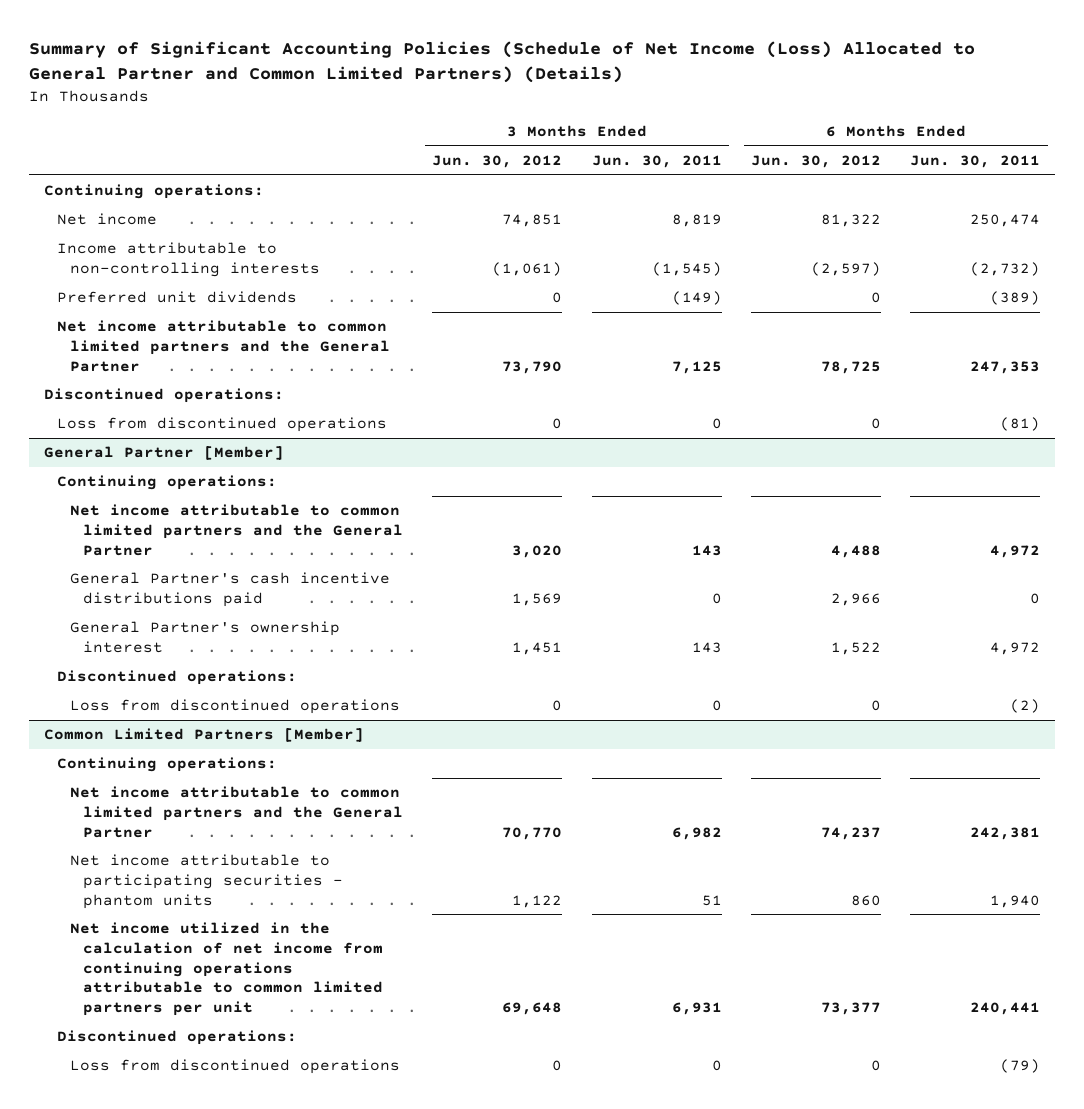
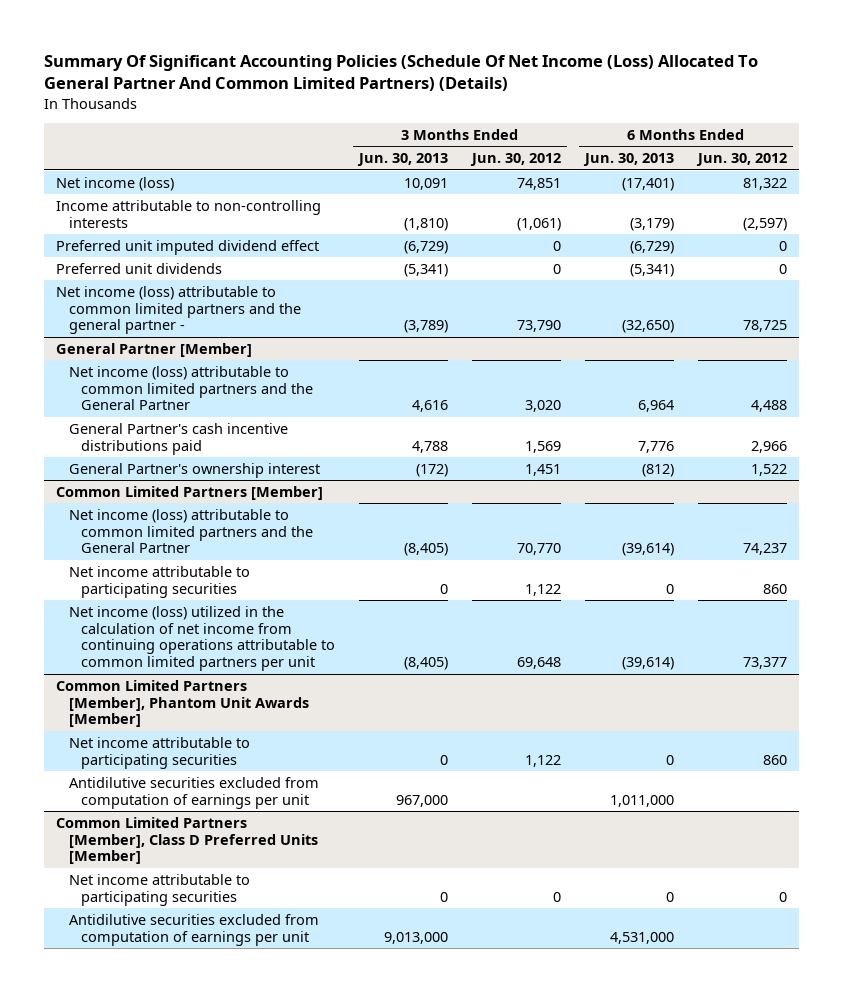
[28,40,975,83] Summary of Significant Accounting Policies (Schedule of Net Income (Loss) Allocated to General Partner and Common Limited Partners) (Details) -> [44,54,759,92] Summary Of Significant Accounting Policies (Schedule Of Net Income (Loss) Allocated To General Partner And Common Limited Partners) (Details)
[591,154,722,168] Jun. 30, 2011 -> none
[910,154,1041,168] Jun. 30, 2011 -> none
none -> [357,153,449,167] Jun. 30, 2013
none -> [583,153,675,167] Jun. 30, 2013
[43,184,264,200] Continuing operations: -> none
[56,213,157,226] Net income -> [56,176,175,191] Net income (loss)
none -> [56,239,320,255] Preferred unit imputed dividend effect
[43,388,284,404] Discontinued operations: -> none
[56,417,387,433] Loss from discontinued operations -> none
[56,320,390,372] Net income attributable to common limited partners and the General Partner -> [56,285,301,335] Net income (loss) attributable to common limited partners and the general partner -
[56,475,277,491] Continuing operations: -> none
[69,504,403,556] Net income attributable to common limited partners and the General Partner -> [68,365,314,411] Net income (loss) attributable to common limited partners and the General Partner
[56,670,297,686] Discontinued operations: -> none
[69,699,400,715] Loss from discontinued operations -> none
[56,757,277,773] Continuing operations: -> none
[56,1030,297,1046] Discontinued operations: -> none
[69,1059,400,1075] Loss from discontinued operations -> none
[69,786,403,838] Net income attributable to common limited partners and the General Partner -> [68,508,314,554] Net income (loss) attributable to common limited partners and the General Partner
[69,854,343,909] Net income attributable to participating securities - phantom units -> [68,565,250,598] Net income attributable to participating securities
[69,922,383,1017] Net income utilized in the calculation of net income from continuing operations attributable to common limited partners per unit -> [68,605,336,672] Net income (loss) utilized in the calculation of net income from continuing operations attributable to common limited partners per unit
none -> [56,679,309,728] Common Limited Partners [Member], Phantom Unit Awards [Member]
none -> [68,736,250,769] Net income attributable to participating securities
none -> [68,776,319,809] Antidilutive securities excluded from computation of earnings per unit
none -> [56,816,318,865] Common Limited Partners [Member], Class D Preferred Units [Member]
none -> [68,873,250,906] Net income attributable to participating securities
none -> [68,913,319,946] Antidilutive securities excluded from computation of earnings per unit

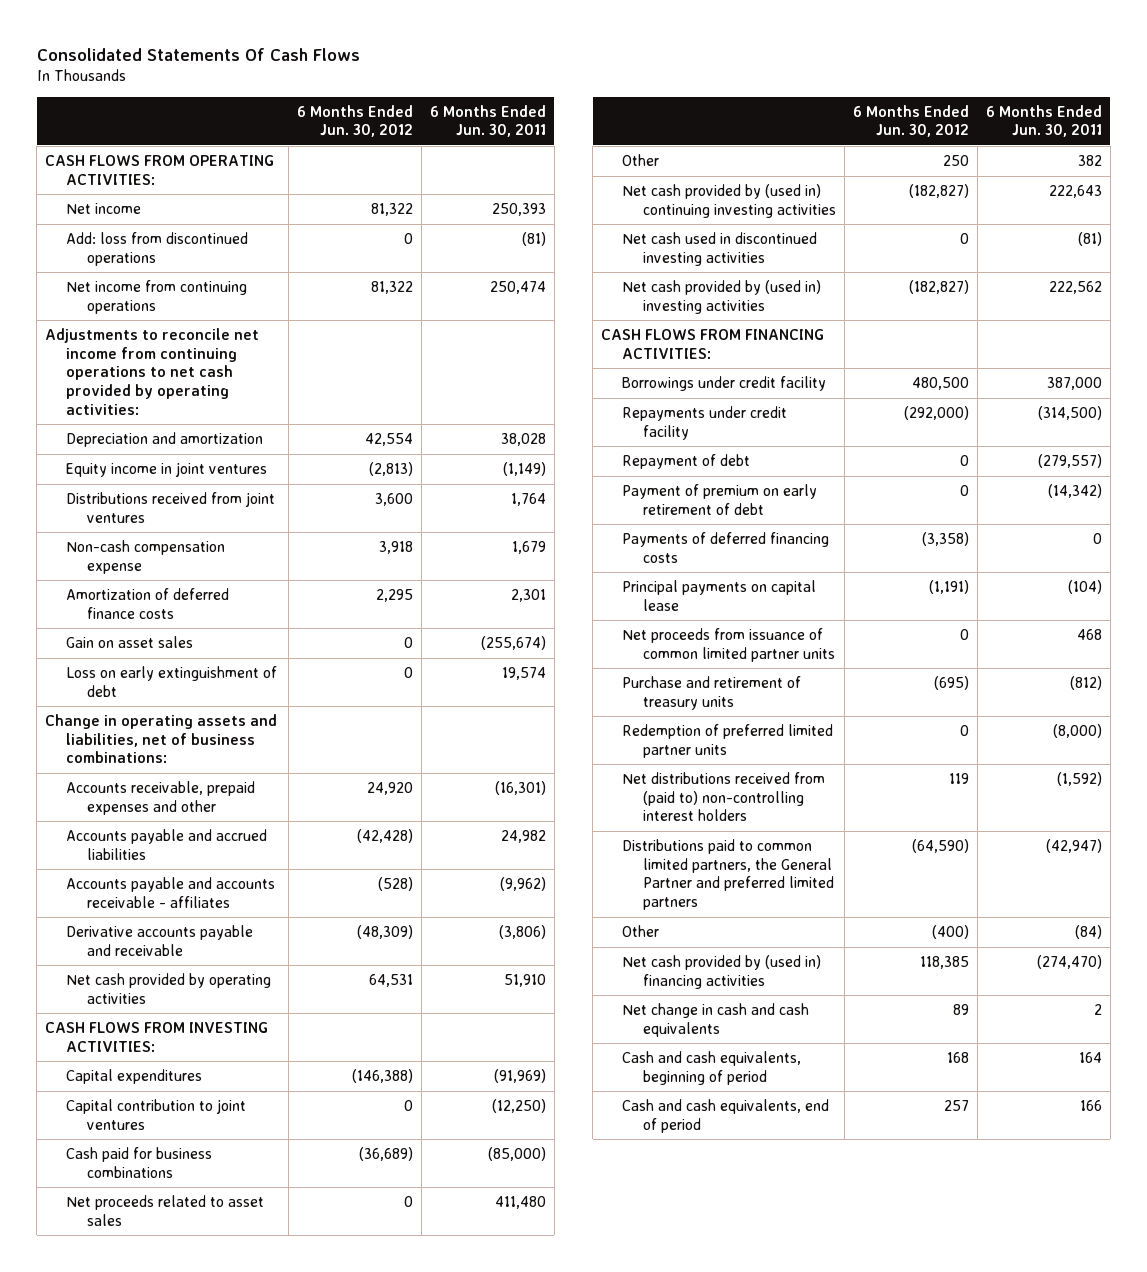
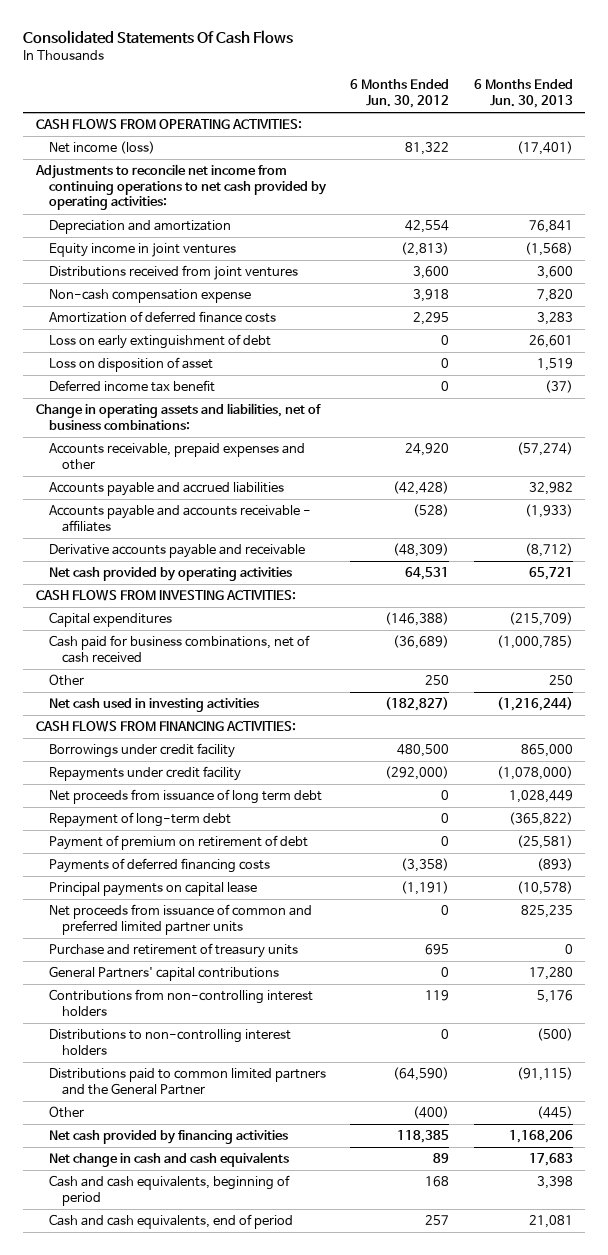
[429,104,546,138] 6 Months Ended Jun. 30, 2011 -> none
none -> [473,79,573,108] 6 Months Ended Jun. 30, 2013
[66,231,249,266] Add: loss from discontinued operations -> none
[66,279,248,314] Net income from continuing operations -> none
[66,202,142,214] Net income -> [48,141,155,155] Net income (loss)
[66,635,194,648] Gain on asset sales -> none
none -> [48,357,213,373] Loss on disposition of asset
none -> [48,380,215,393] Deferred income tax benefit
[66,1098,247,1130] Capital contribution to joint ventures -> none
[66,1194,265,1226] Net proceeds related to asset sales -> none
[66,1146,213,1178] Cash paid for business combinations -> [48,635,310,663] Cash paid for business combinations, net of cash received
[621,183,836,218] Net cash provided by (used in) continuing investing activities -> none
[621,231,817,266] Net cash used in discontinued investing activities -> none
[621,279,821,314] Net cash provided by (used in) investing activities -> [48,698,259,713] Net cash used in investing activities
none -> [48,789,322,805] Net proceeds from issuance of long term debt
[621,453,750,469] Repayment of debt -> [48,812,231,828] Repayment of long-term debt
[621,483,817,515] Payment of premium on early retirement of debt -> [48,835,308,851] Payment of premium on retirement of debt
[621,723,833,758] Redemption of preferred limited partner units -> none
[621,627,835,662] Net proceeds from issuance of common limited partner units -> [48,904,312,935] Net proceeds from issuance of common and preferred limited partner units
[933,675,969,690] (695) -> [425,944,450,956] 695
none -> [48,966,279,982] General Partners' capital contributions
[621,771,825,822] Net distributions received from (paid to) non-controlling interest holders -> [48,989,313,1016] Contributions from non-controlling interest holders
none -> [48,1029,291,1055] Distributions to non-controlling interest holders
[621,838,834,911] Distributions paid to common limited partners, the General Partner and preferred limited partners -> [48,1068,326,1095] Distributions paid to common limited partners and the General Partner
[621,954,821,989] Net cash provided by (used in) financing activities -> [48,1130,288,1145] Net cash provided by financing activities

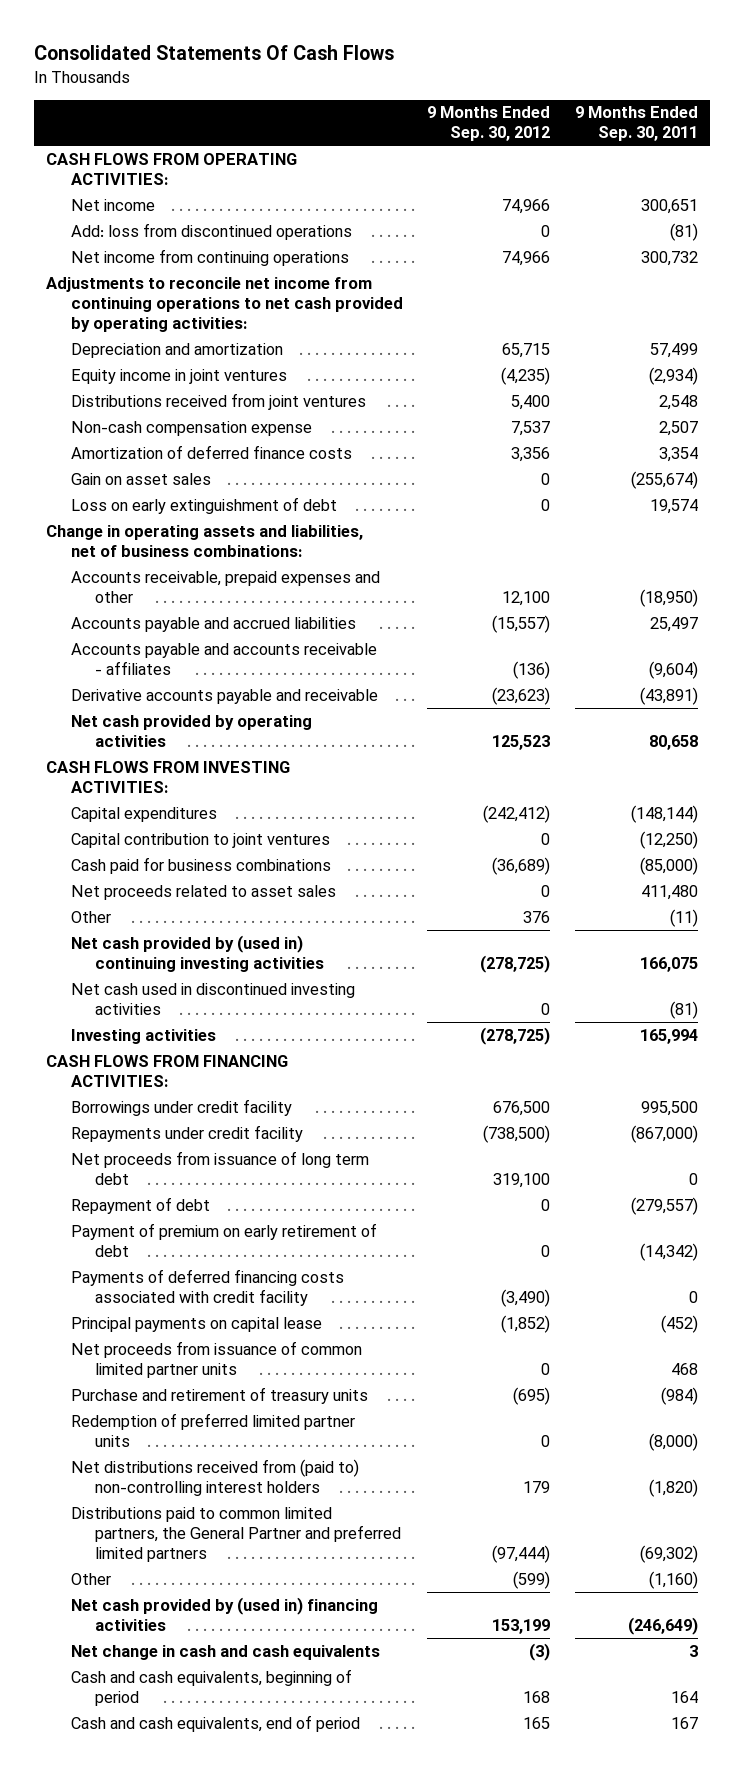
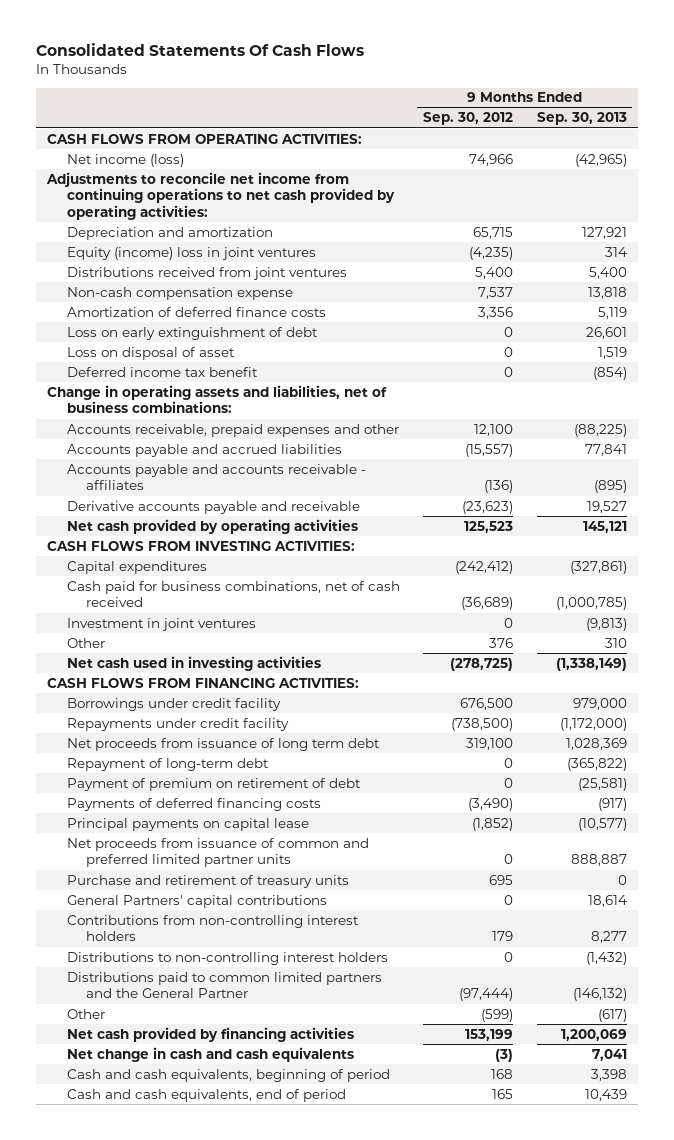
[574,106,698,142] 9 Months Ended Sep. 30, 2011 -> none
none -> [536,112,627,126] Sep. 30, 2013
[70,222,352,240] Add: loss from discontinued operations -> none
[70,248,349,266] Net income from continuing operations -> none
[70,198,155,211] Net income -> [66,153,184,167] Net income (loss)
[70,368,287,384] Equity income in joint ventures -> [66,246,316,260] Equity (income) loss in joint ventures
[70,472,211,485] Gain on asset sales -> none
none -> [66,346,235,360] Loss on disposal of asset
none -> [66,366,258,377] Deferred income tax benefit
[70,832,330,848] Capital contribution to joint ventures -> none
[70,884,336,900] Net proceeds related to asset sales -> none
[70,856,331,874] Cash paid for business combinations -> [66,580,400,608] Cash paid for business combinations, net of cash received
none -> [66,617,256,631] Investment in joint ventures
[70,934,325,972] Net cash provided by (used in) continuing investing activities -> none
[70,982,355,1015] Net cash used in discontinued investing activities -> none
[70,1028,216,1044] Investing activities -> [66,655,321,671] Net cash used in investing activities
[70,1196,210,1214] Repayment of debt -> [66,757,269,771] Repayment of long-term debt
[70,1222,377,1257] Payment of premium on early retirement of debt -> [66,777,361,791] Payment of premium on retirement of debt
[70,1268,344,1306] Payments of deferred financing costs associated with credit facility -> [66,797,321,811] Payments of deferred financing costs
[70,1412,355,1447] Redemption of preferred limited partner units -> none
[70,1340,362,1378] Net proceeds from issuance of common limited partner units -> [66,837,369,868] Net proceeds from issuance of common and preferred limited partner units
[513,1386,551,1405] (695) -> [489,874,514,885] 695
none -> [66,894,327,908] General Partners' capital contributions
[70,1458,359,1496] Net distributions received from (paid to) non-controlling interest holders -> [66,914,359,942] Contributions from non-controlling interest holders
none -> [66,951,388,965] Distributions to non-controlling interest holders
[70,1506,402,1562] Distributions paid to common limited partners, the General Partner and preferred limited partners -> [66,971,382,999] Distributions paid to common limited partners and the General Partner
[70,1596,378,1631] Net cash provided by (used in) financing activities -> [66,1026,354,1042] Net cash provided by financing activities

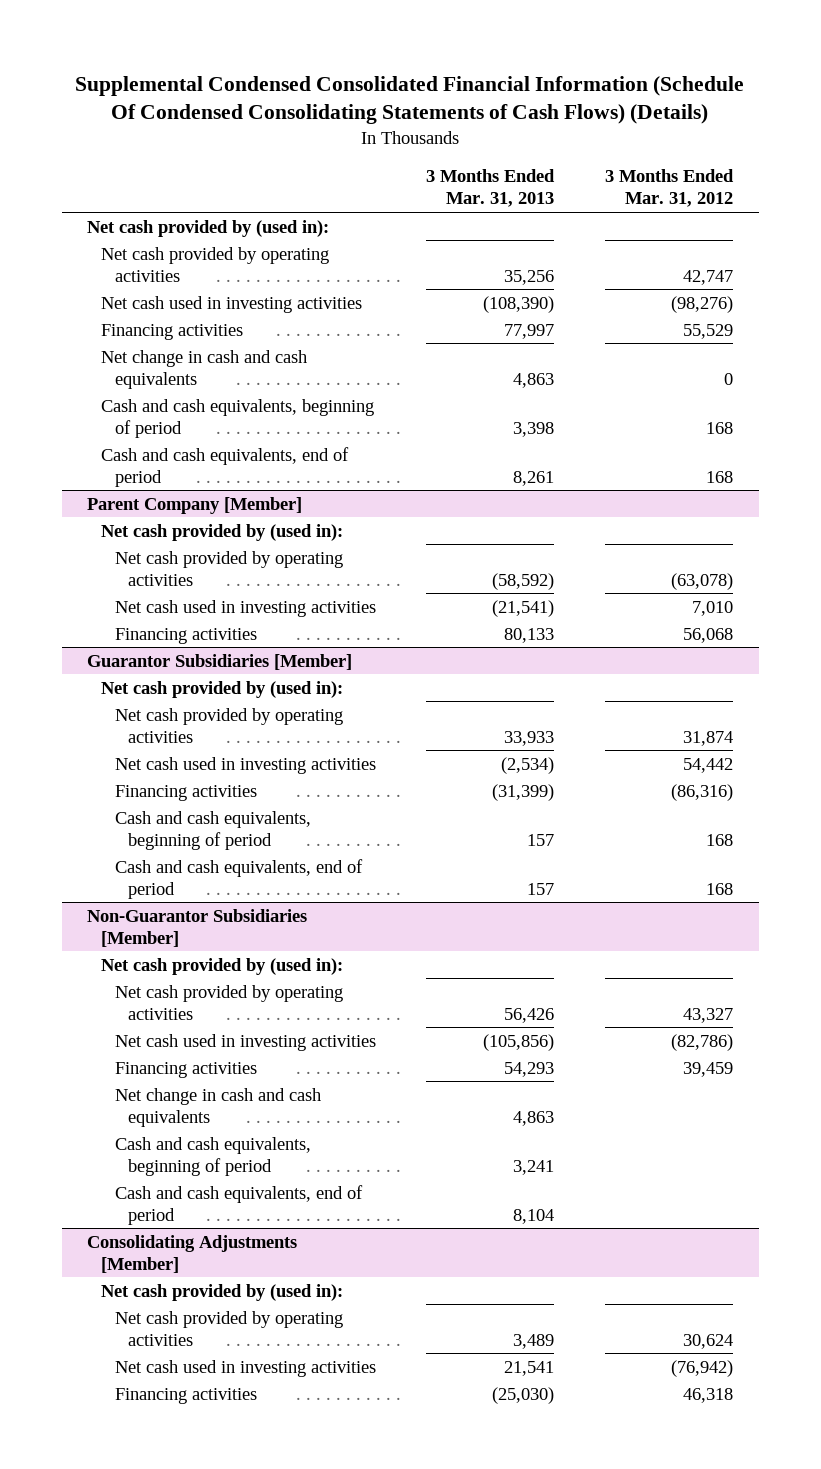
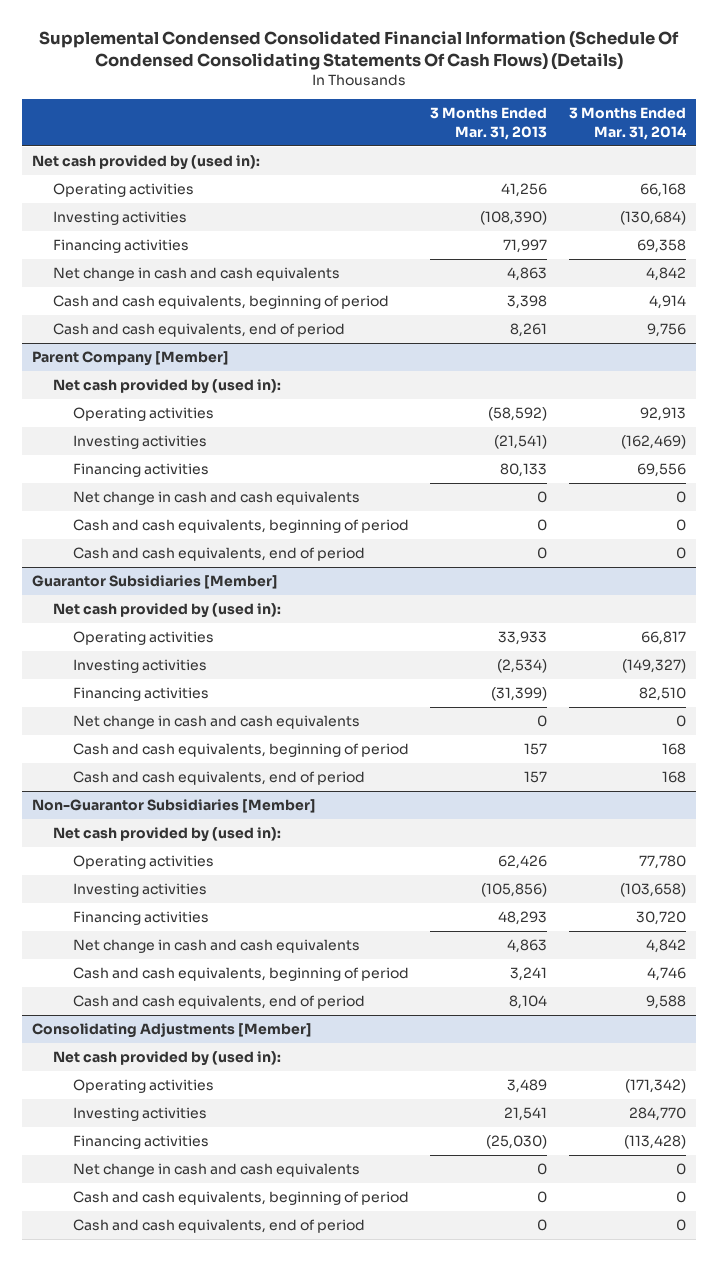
[75,75,745,125] Supplemental Condensed Consolidated Financial Information (Schedule Of Condensed Consolidating Statements of Cash Flows) (Details) -> [39,30,680,70] Supplemental Condensed Consolidated Financial Information (Schedule Of Condensed Consolidating Statements Of Cash Flows) (Details)
[605,169,735,208] 3 Months Ended Mar. 31, 2012 -> none
none -> [568,107,687,140] 3 Months Ended Mar. 31, 2014
[100,246,329,282] Net cash provided by operating activities -> [52,183,194,198] Operating activities
[504,269,555,285] 35,256 -> [501,183,548,198] 41,256
[100,295,362,313] Net cash used in investing activities -> [52,211,187,226] Investing activities
[504,323,555,339] 77,997 -> [503,239,548,254] 71,997
[114,550,343,586] Net cash provided by operating activities -> [72,407,214,422] Operating activities
[114,599,376,617] Net cash used in investing activities -> [72,435,207,450] Investing activities
none -> [72,491,360,506] Net change in cash and cash equivalents
none -> [72,519,409,534] Cash and cash equivalents, beginning of period
none -> [72,547,365,562] Cash and cash equivalents, end of period
[114,707,343,743] Net cash provided by operating activities -> [72,631,214,646] Operating activities
[114,756,376,774] Net cash used in investing activities -> [72,659,207,674] Investing activities
none -> [72,715,360,730] Net change in cash and cash equivalents
[114,984,343,1020] Net cash provided by operating activities -> [72,855,214,870] Operating activities
[504,1007,555,1023] 56,426 -> [498,855,548,870] 62,426
[114,1033,376,1051] Net cash used in investing activities -> [72,883,207,898] Investing activities
[504,1061,555,1077] 54,293 -> [498,911,548,926] 48,293
[114,1310,343,1346] Net cash provided by operating activities -> [72,1079,214,1094] Operating activities
[114,1359,376,1377] Net cash used in investing activities -> [72,1107,207,1122] Investing activities
none -> [72,1163,360,1178] Net change in cash and cash equivalents
none -> [72,1191,409,1206] Cash and cash equivalents, beginning of period
none -> [72,1219,365,1234] Cash and cash equivalents, end of period

